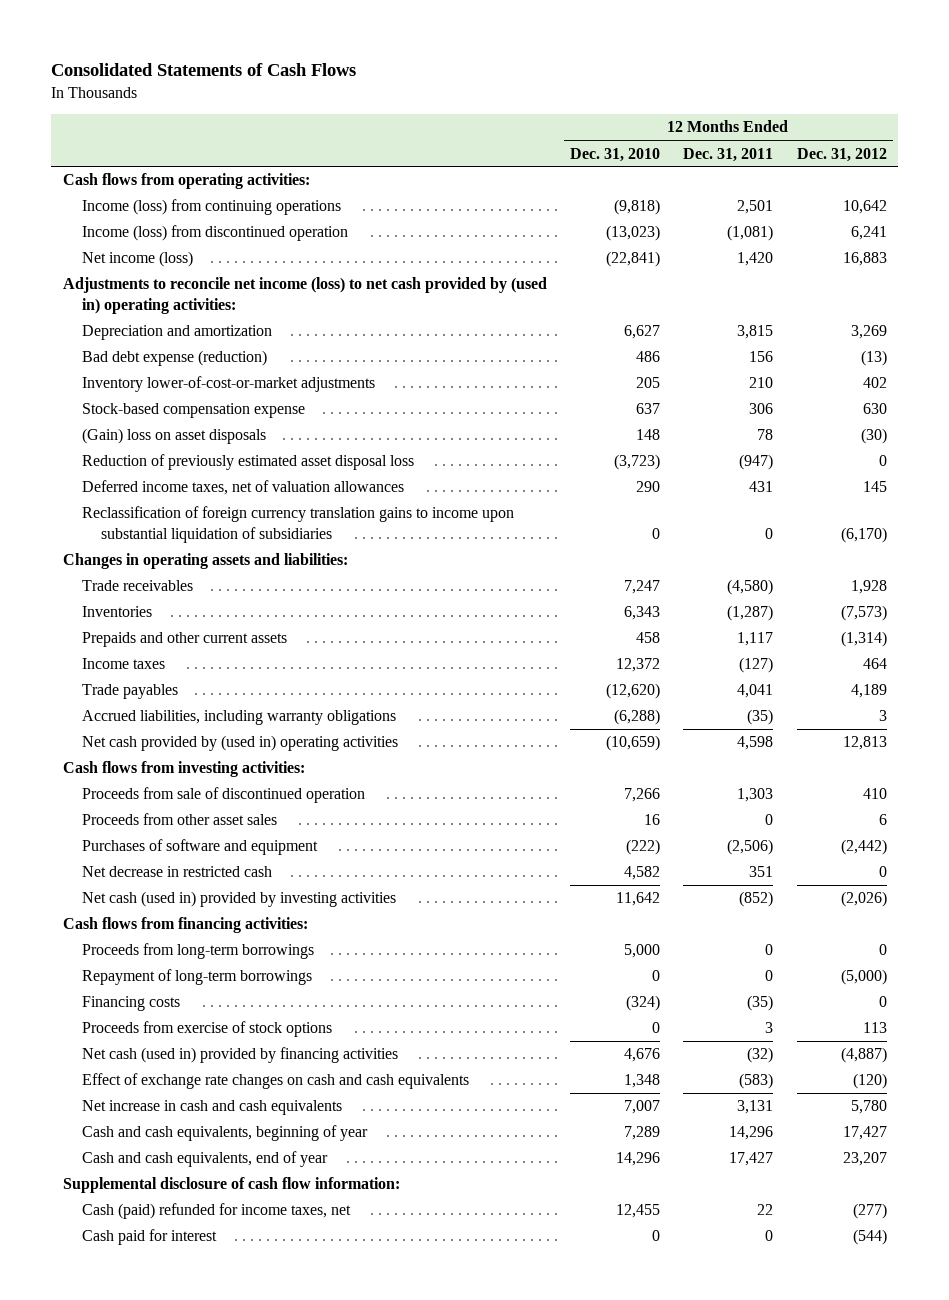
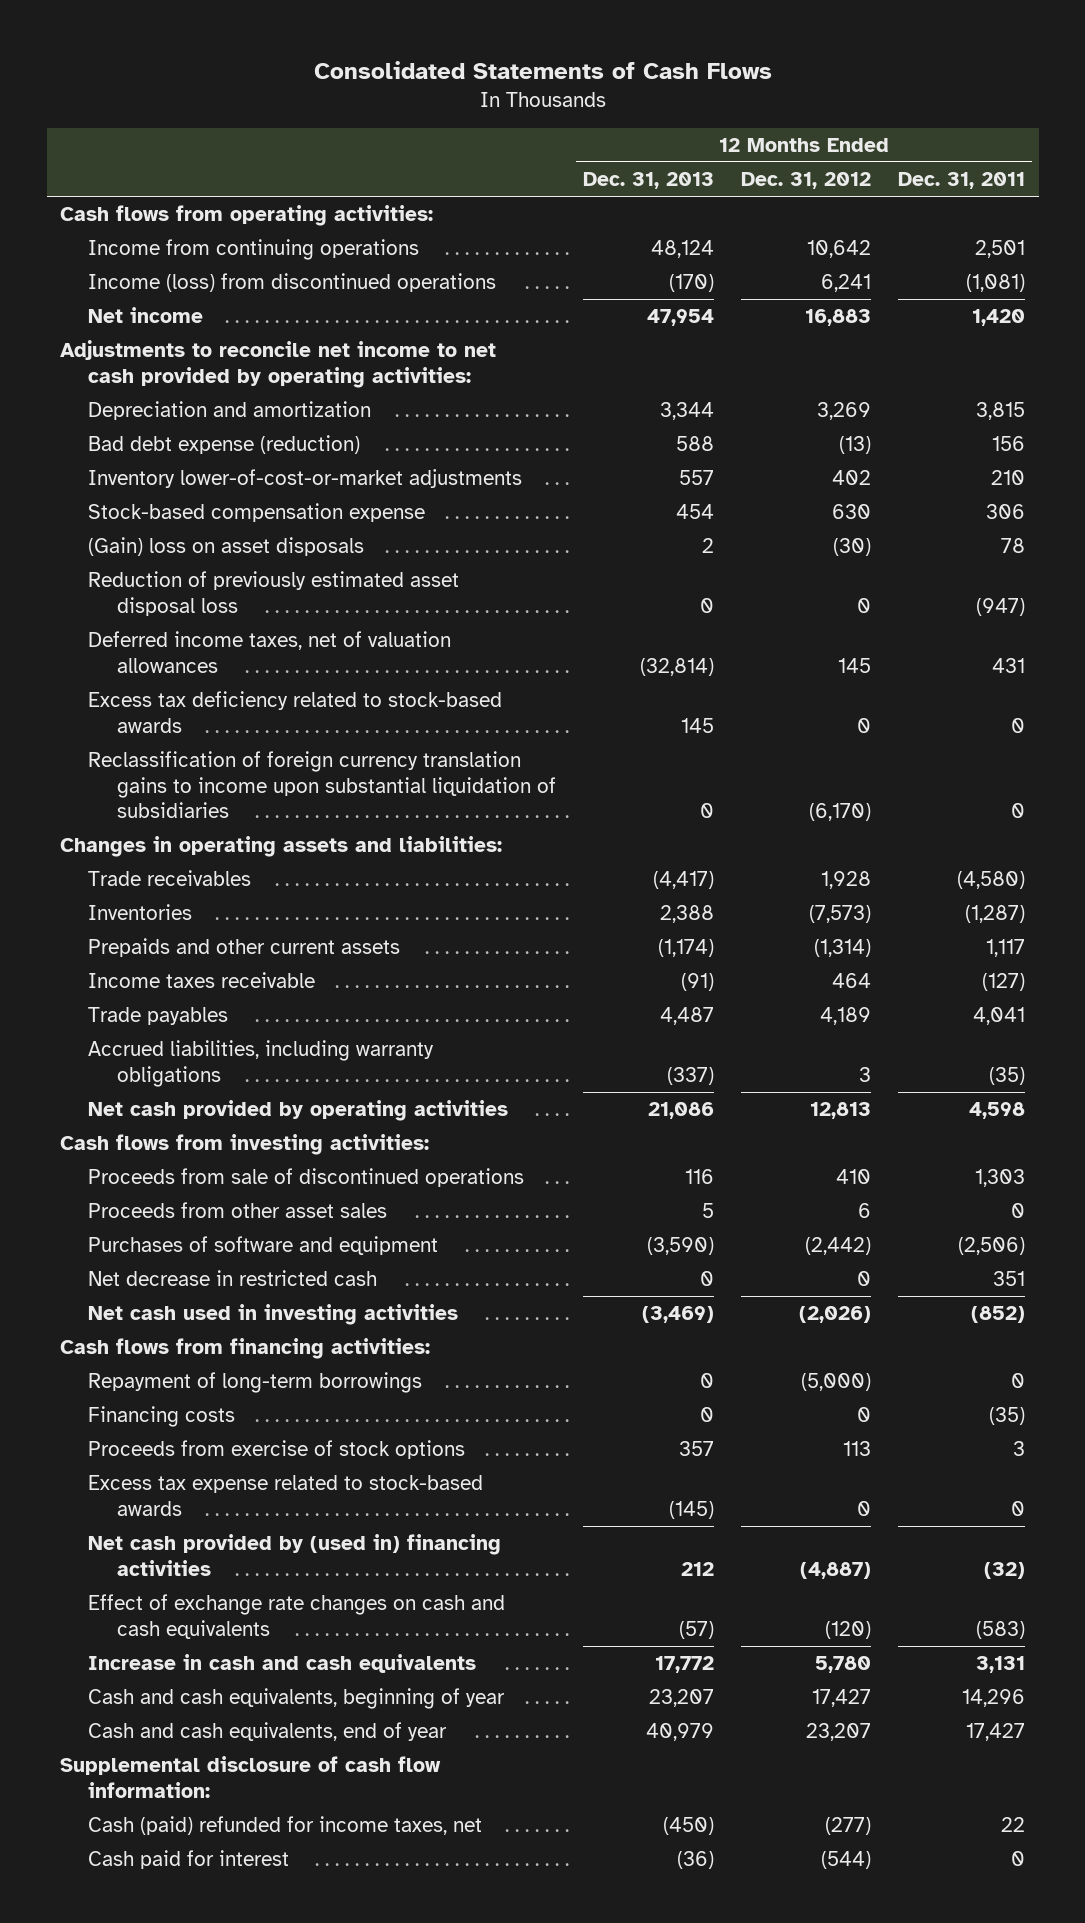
[570,147,661,162] Dec. 31, 2010 -> none
none -> [582,172,714,190] Dec. 31, 2013
[81,199,341,216] Income (loss) from continuing operations -> [88,239,420,261] Income from continuing operations
[81,225,348,242] Income (loss) from discontinued operation -> [88,273,497,293] Income (loss) from discontinued operations
[81,251,193,268] Net income (loss) -> [88,307,204,324] Net income
[62,277,547,315] Adjustments to reconcile net income (loss) to net cash provided by (used in) operating activities: -> [60,340,497,388] Adjustments to reconcile net income to net cash provided by operating activities:
none -> [88,691,503,733] Excess tax deficiency related to stock-based awards
[81,658,165,670] Income taxes -> [88,972,316,989] Income taxes receivable
[81,735,398,752] Net cash provided by (used in) operating activities -> [88,1100,509,1122] Net cash provided by operating activities
[81,787,365,804] Proceeds from sale of discontinued operation -> [88,1168,525,1188] Proceeds from sale of discontinued operations
[81,891,396,908] Net cash (used in) provided by investing activities -> [88,1304,459,1326] Net cash used in investing activities
[81,943,314,960] Proceeds from long-term borrowings -> none
none -> [88,1475,484,1516] Excess tax expense related to stock-based awards
[81,1047,398,1064] Net cash (used in) provided by financing activities -> [88,1534,502,1576] Net cash provided by (used in) financing activities
[81,1100,342,1116] Net increase in cash and cash equivalents -> [88,1654,477,1674] Increase in cash and cash equivalents

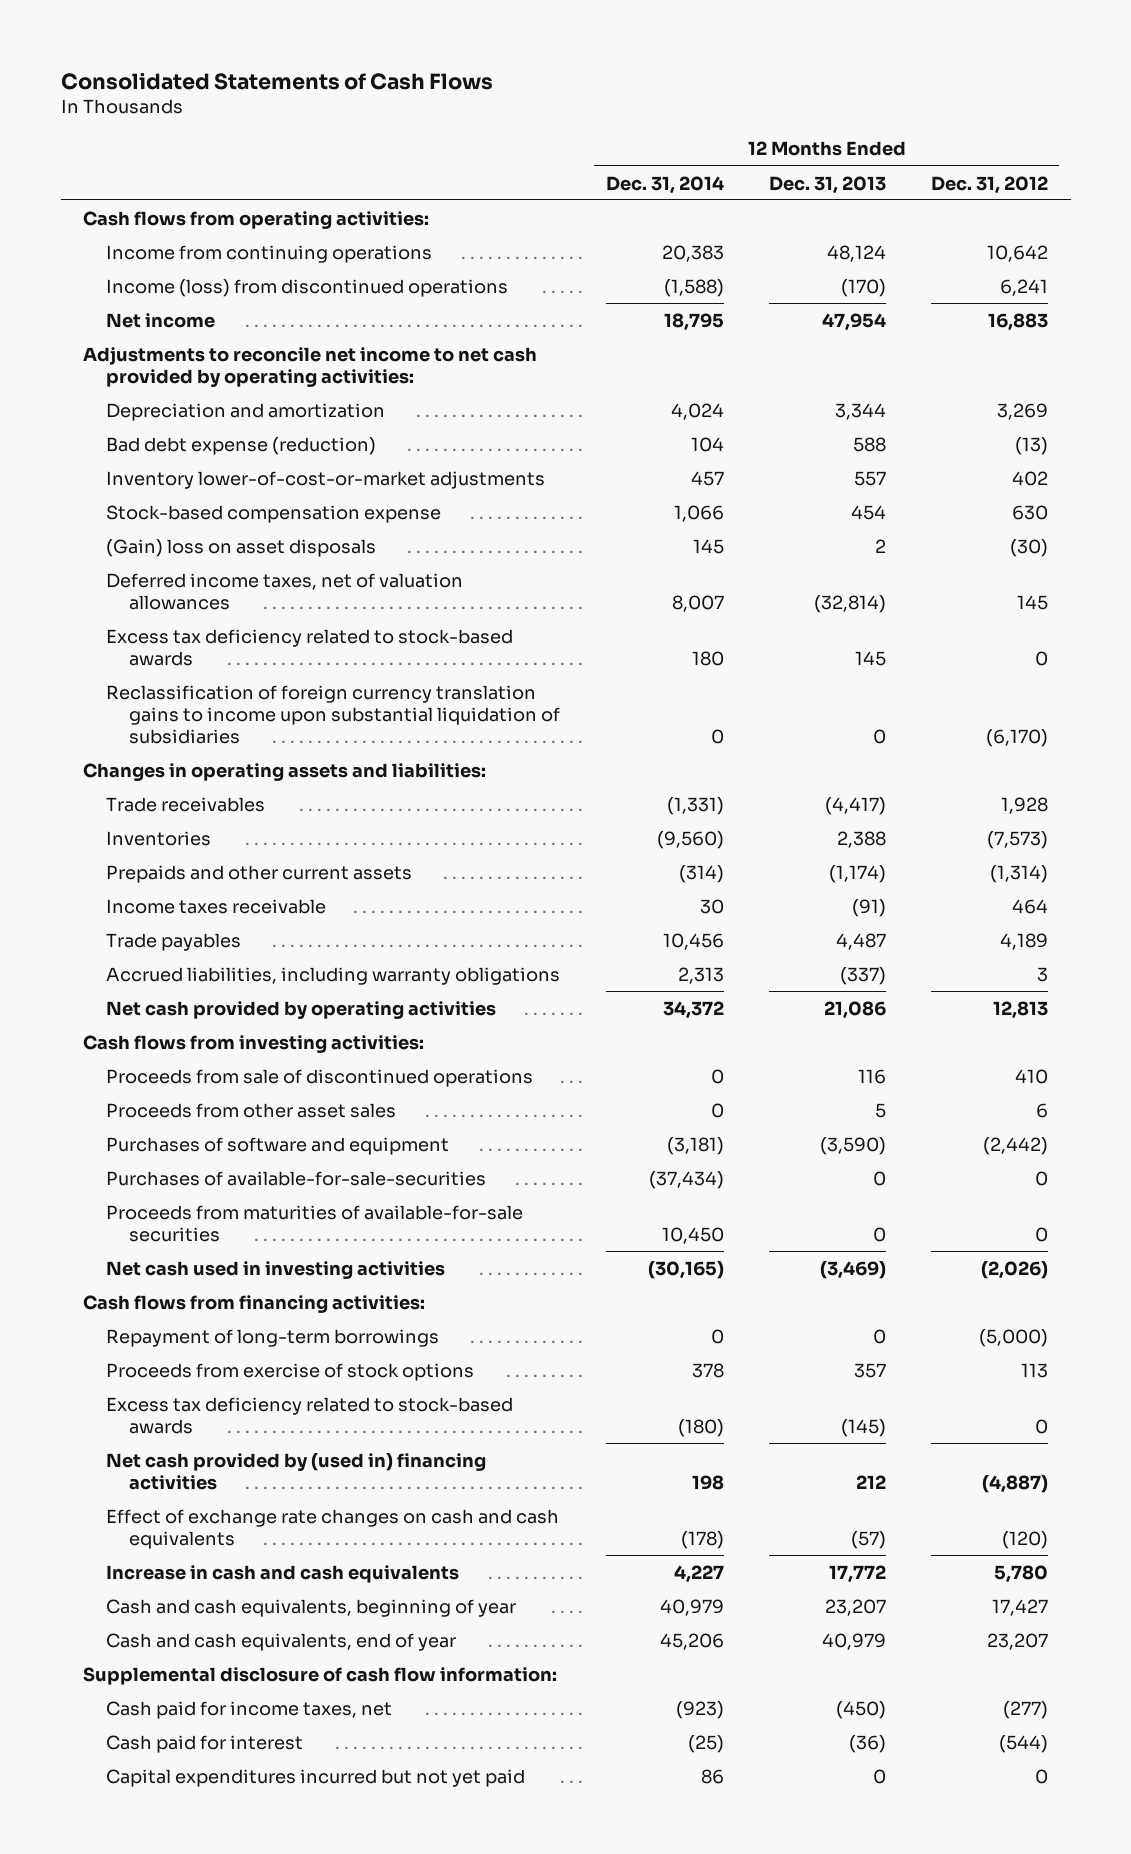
[898,172,1026,190] Dec. 31, 2011 -> none
none -> [605,175,724,194] Dec. 31, 2014
[88,571,460,616] Reduction of previously estimated asset disposal loss -> none
[88,1270,378,1287] Net decrease in restricted cash -> none
none -> [106,1170,487,1186] Purchases of available-for-sale-securities
none -> [106,1204,524,1242] Proceeds from maturities of available-for-sale securities
[88,1406,236,1428] Financing costs -> none
[88,1475,484,1516] Excess tax expense related to stock-based awards -> [106,1396,514,1434] Excess tax deficiency related to stock-based awards
[88,1816,483,1836] Cash (paid) refunded for income taxes, net -> [106,1700,393,1719] Cash paid for income taxes, net
none -> [106,1768,526,1787] Capital expenditures incurred but not yet paid

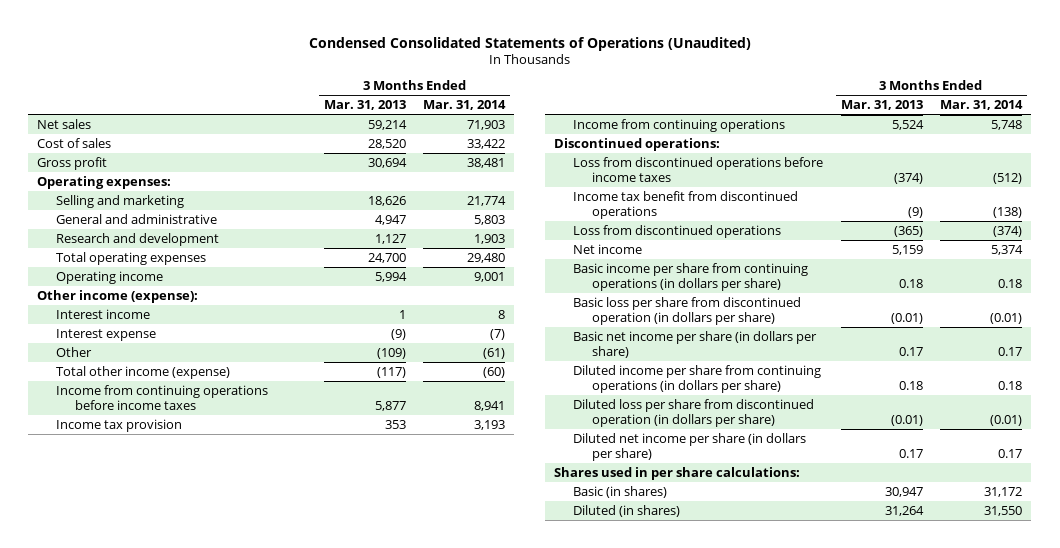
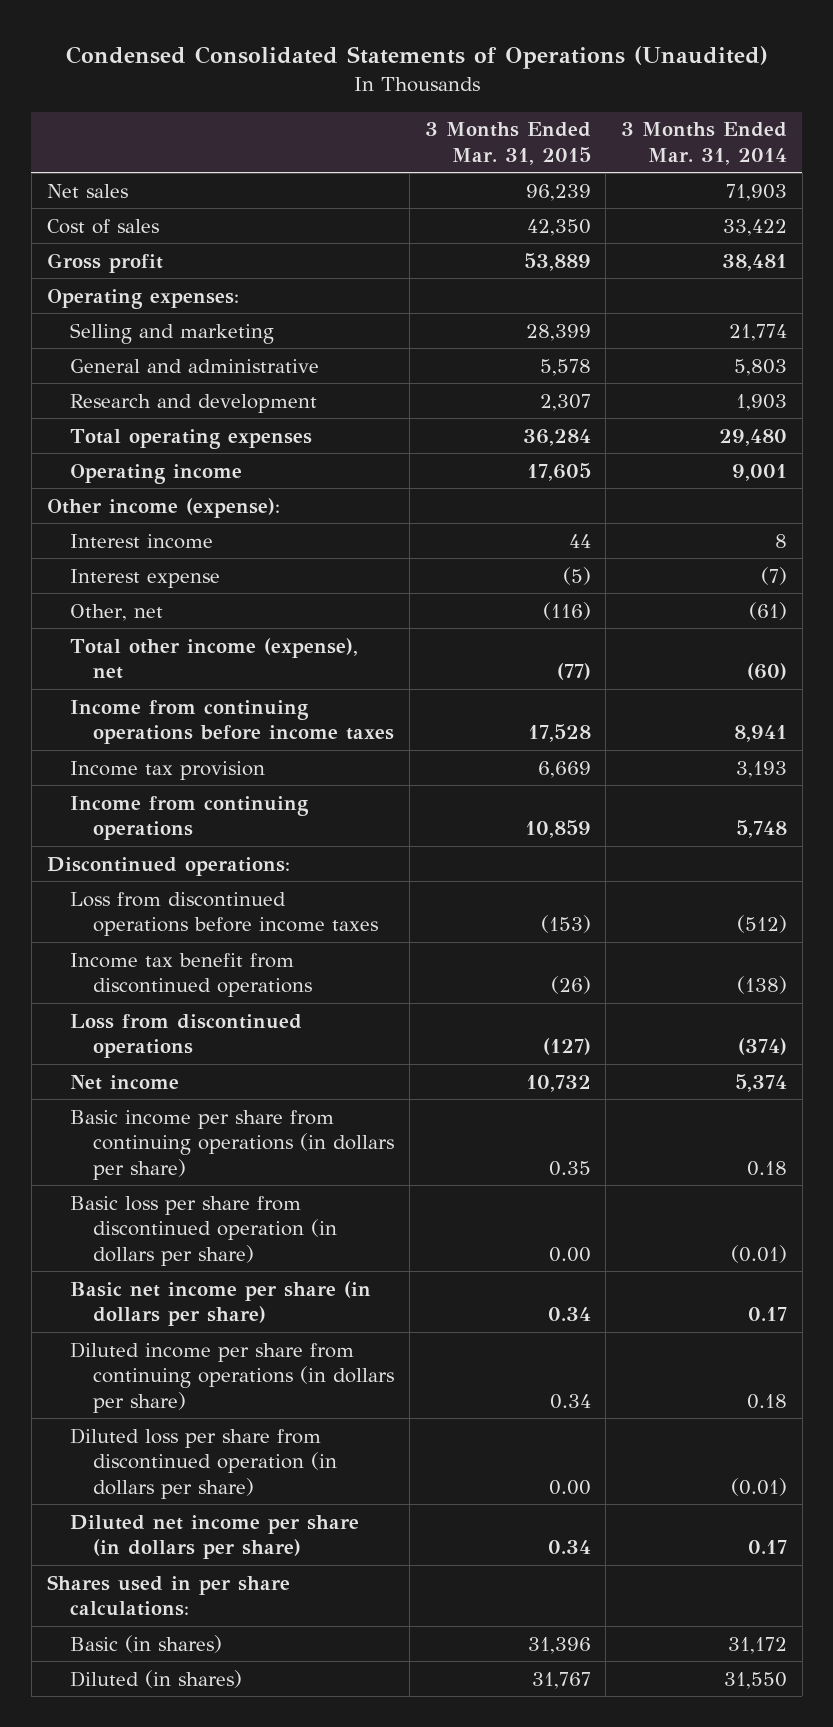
[323,100,406,111] Mar. 31, 2013 -> none
none -> [424,122,591,165] 3 Months Ended Mar. 31, 2015
[55,346,92,357] Other -> [69,603,163,621] Other, net
[55,365,230,379] Total other income (expense) -> [69,637,358,680] Total other income (expense), net

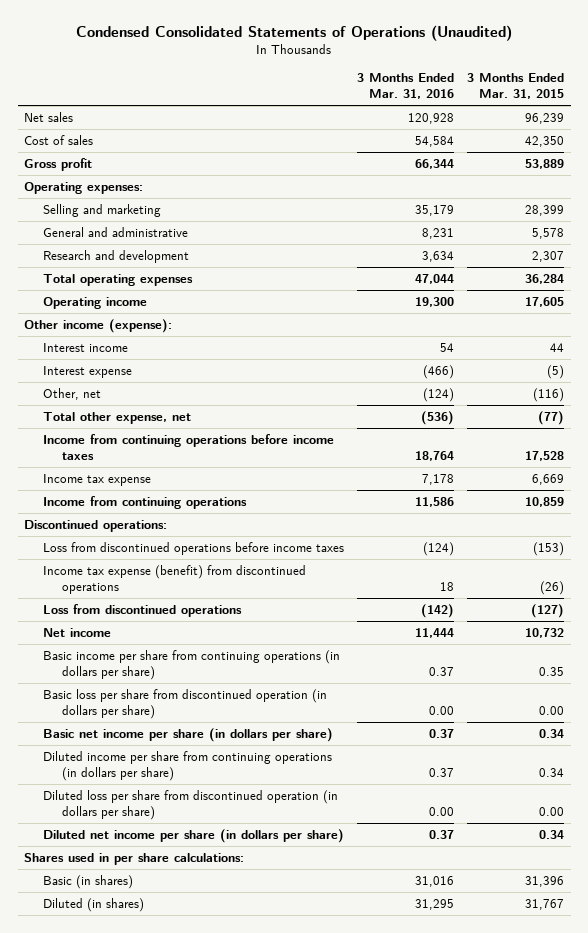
[620,122,787,165] 3 Months Ended Mar. 31, 2014 -> none
none -> [356,73,454,100] 3 Months Ended Mar. 31, 2016
[69,637,358,680] Total other income (expense), net -> [42,412,191,425] Total other expense, net
[69,760,265,780] Income tax provision -> [42,474,151,487] Income tax expense
[69,952,313,998] Income tax benefit from discontinued operations -> [42,565,306,594] Income tax expense (benefit) from discontinued operations

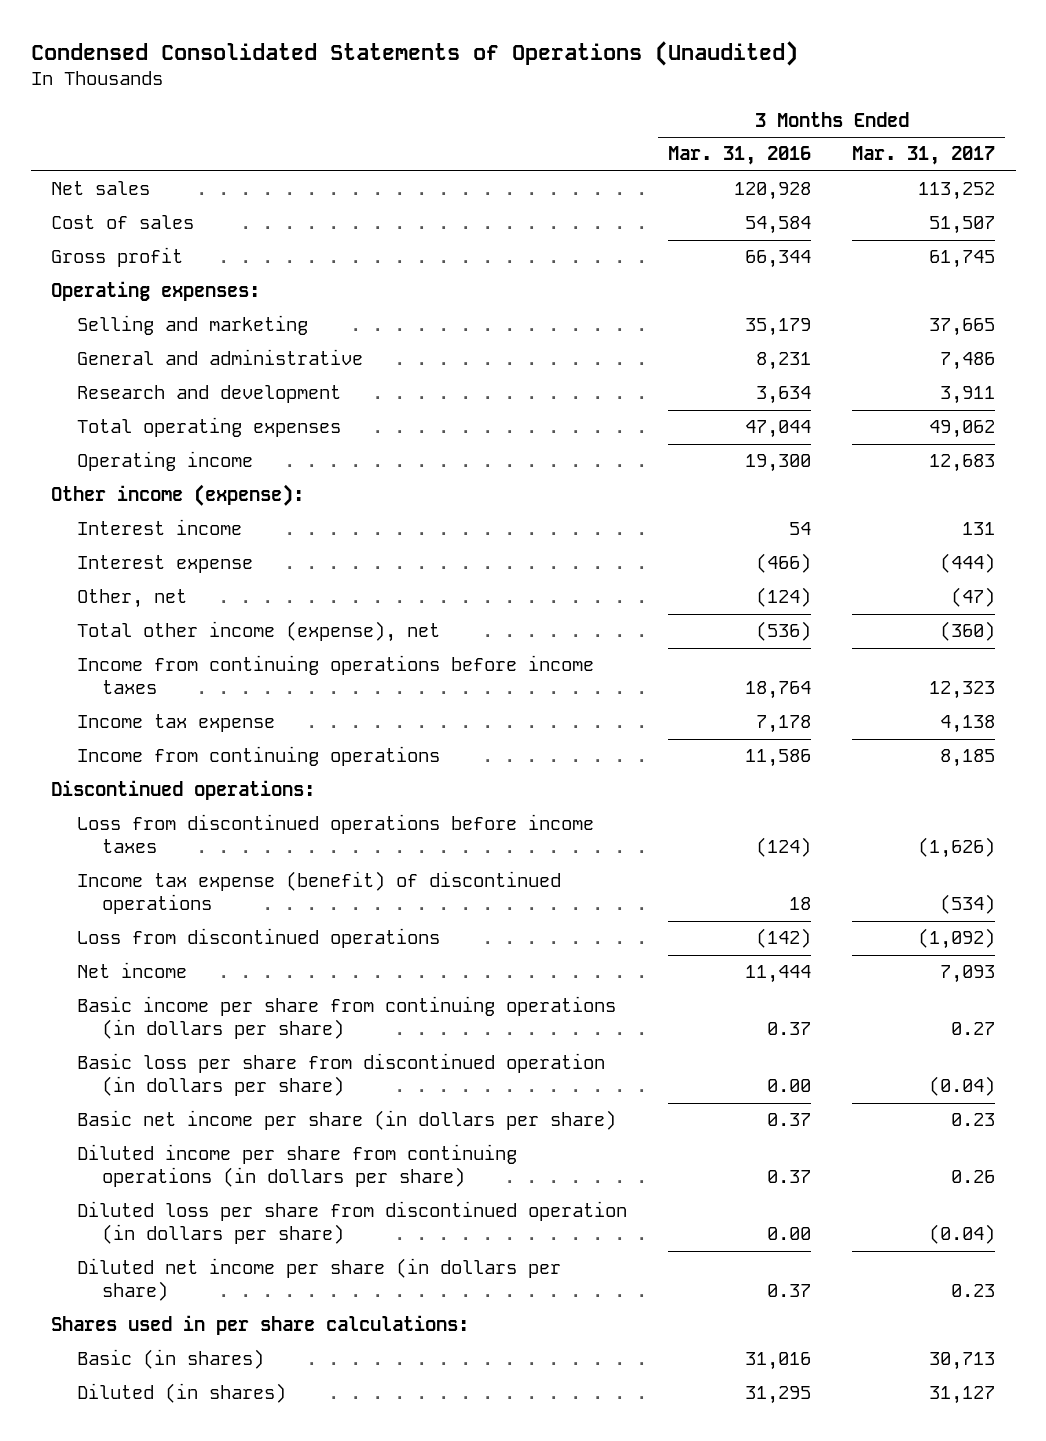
[467,73,565,100] 3 Months Ended Mar. 31, 2015 -> none
none -> [852,146,996,166] Mar. 31, 2017
[42,412,191,425] Total other expense, net -> [76,621,440,643] Total other income (expense), net
[42,565,306,594] Income tax expense (benefit) from discontinued operations -> [76,871,561,915] Income tax expense (benefit) of discontinued operations

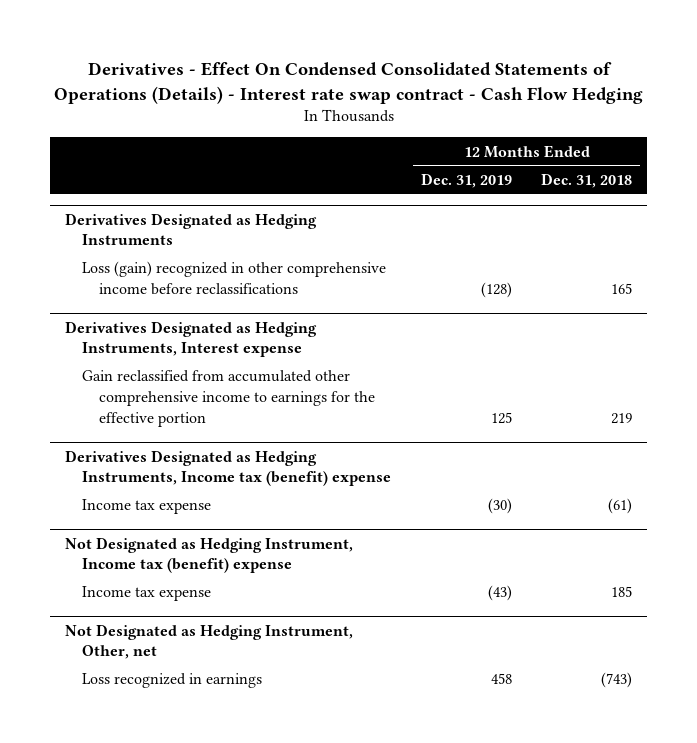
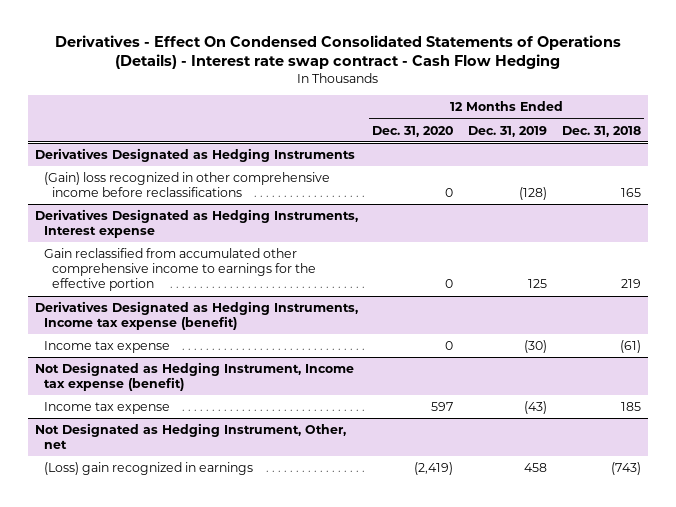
none -> [372,125,454,137] Dec. 31, 2020
[81,261,386,295] Loss (gain) recognized in other comprehensive income before reclassifications -> [43,171,330,198] (Gain) loss recognized in other comprehensive income before reclassifications
[64,449,391,487] Derivatives Designated as Hedging Instruments, Income tax (benefit) expense -> [34,300,358,331] Derivatives Designated as Hedging Instruments, Income tax expense (benefit)
[64,536,353,574] Not Designated as Hedging Instrument, Income tax (benefit) expense -> [34,361,354,392] Not Designated as Hedging Instrument, Income tax expense (benefit)
[81,673,262,689] Loss recognized in earnings -> [43,461,253,475] (Loss) gain recognized in earnings

